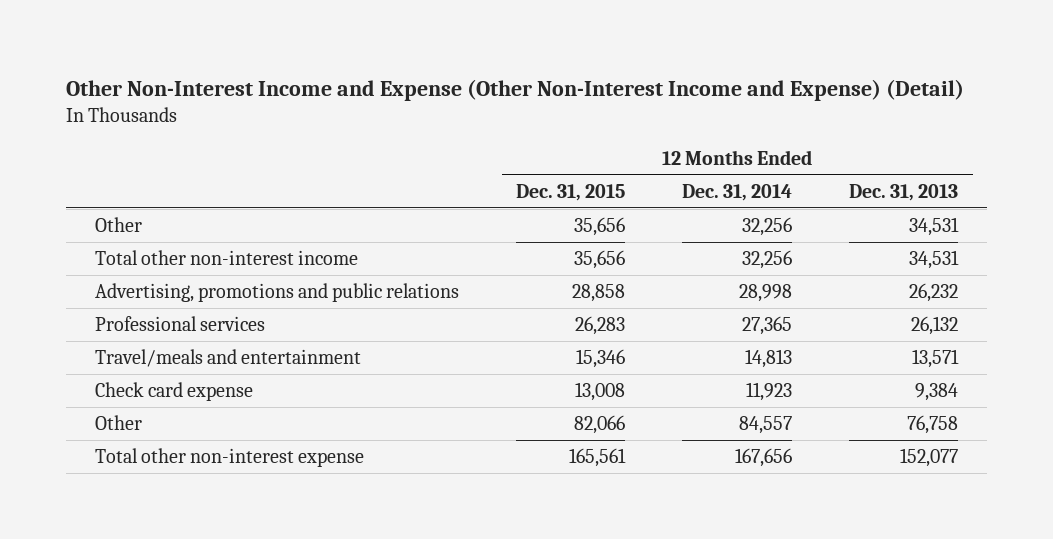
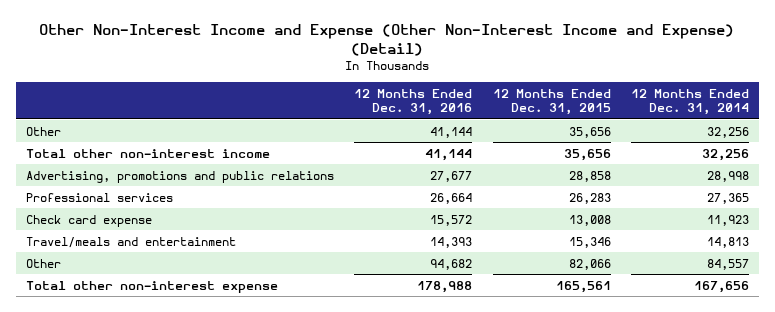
[849,183,959,201] Dec. 31, 2013 -> none
none -> [354,88,473,116] 12 Months Ended Dec. 31, 2016
[94,349,361,368] Travel/meals and entertainment -> [26,236,237,248] Travel/meals and entertainment

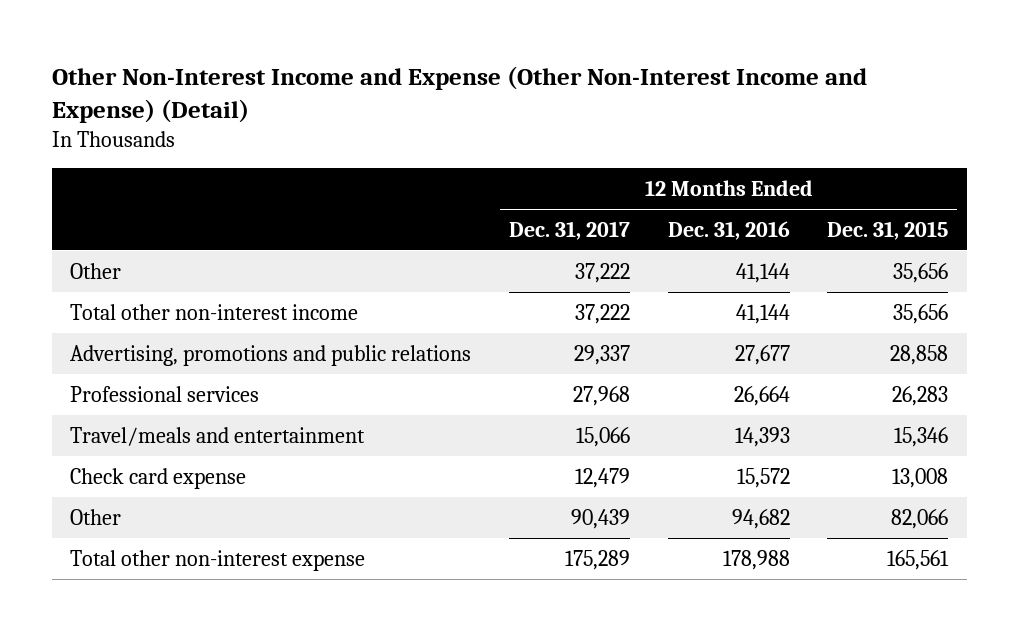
[630,88,749,116] 12 Months Ended Dec. 31, 2014 -> none
none -> [508,220,630,240] Dec. 31, 2017
[26,214,153,227] Check card expense -> [70,467,247,489] Check card expense

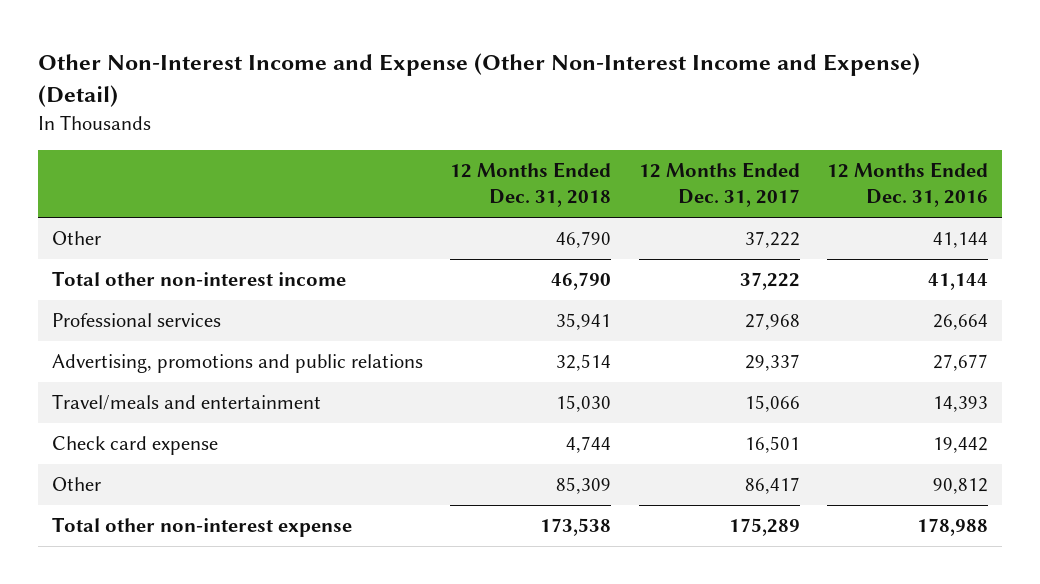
[827,220,949,240] Dec. 31, 2015 -> none
none -> [450,162,612,208] 12 Months Ended Dec. 31, 2018
[70,344,472,366] Advertising, promotions and public relations -> [52,353,424,373] Advertising, promotions and public relations
[574,467,630,488] 12,479 -> [744,435,800,453] 16,501
[736,467,790,488] 15,572 -> [933,436,989,453] 19,442
[570,508,630,529] 90,439 -> [744,476,800,494] 86,417
[731,508,790,529] 94,682 -> [933,477,989,494] 90,812

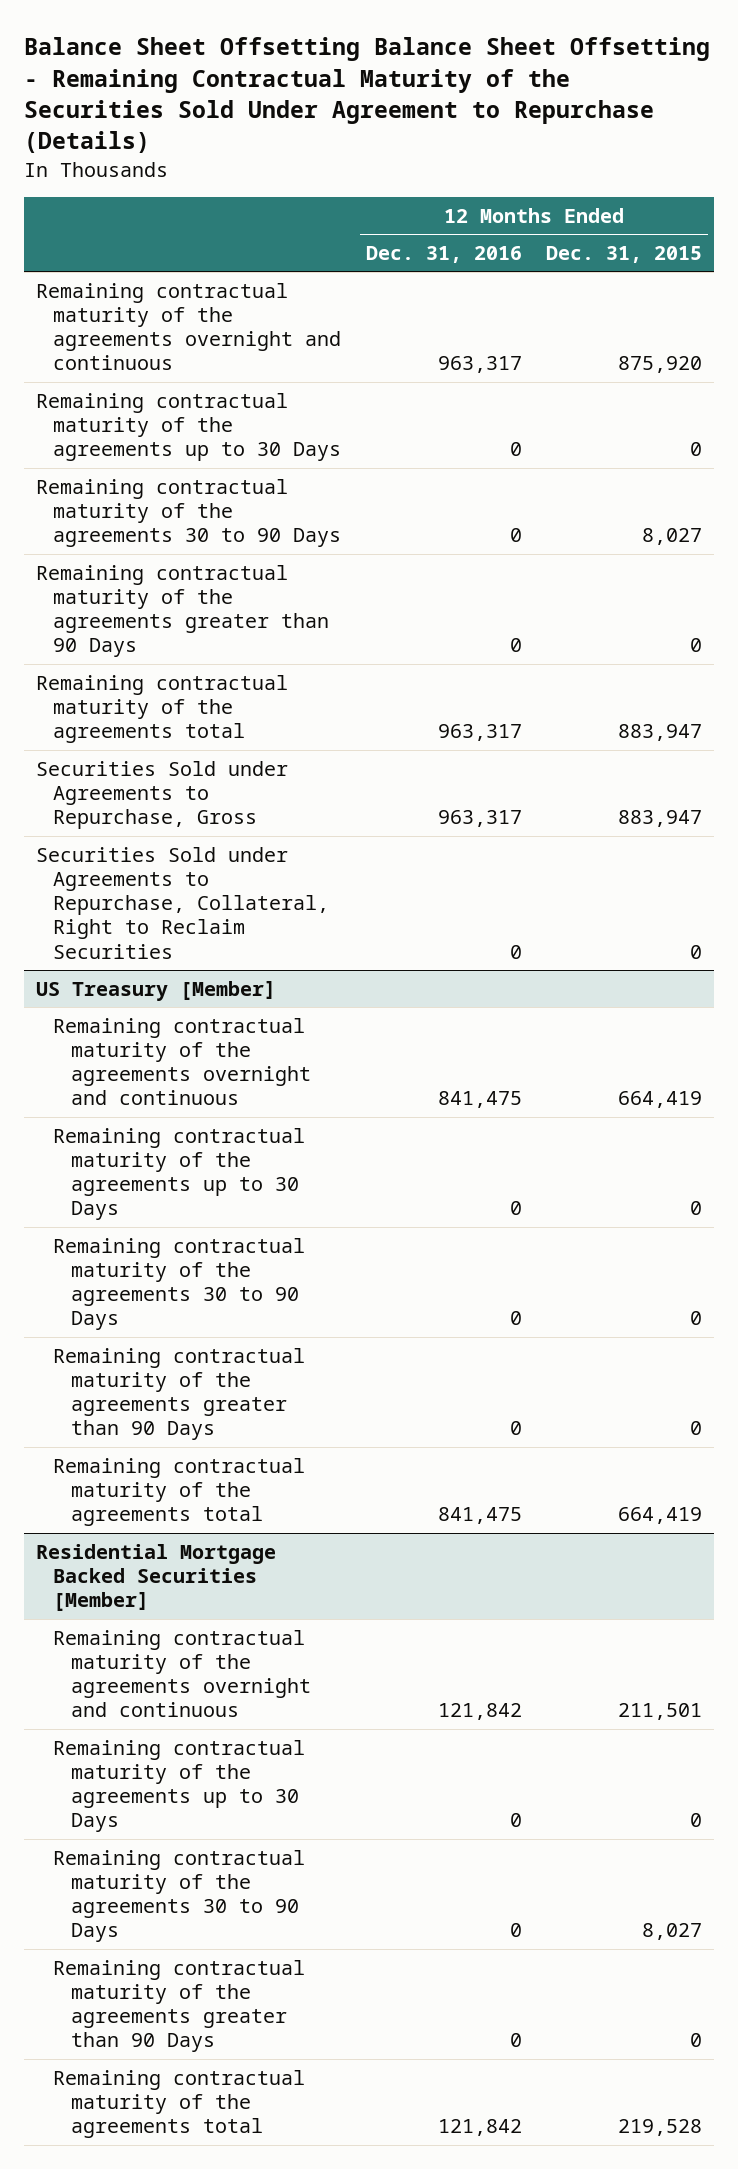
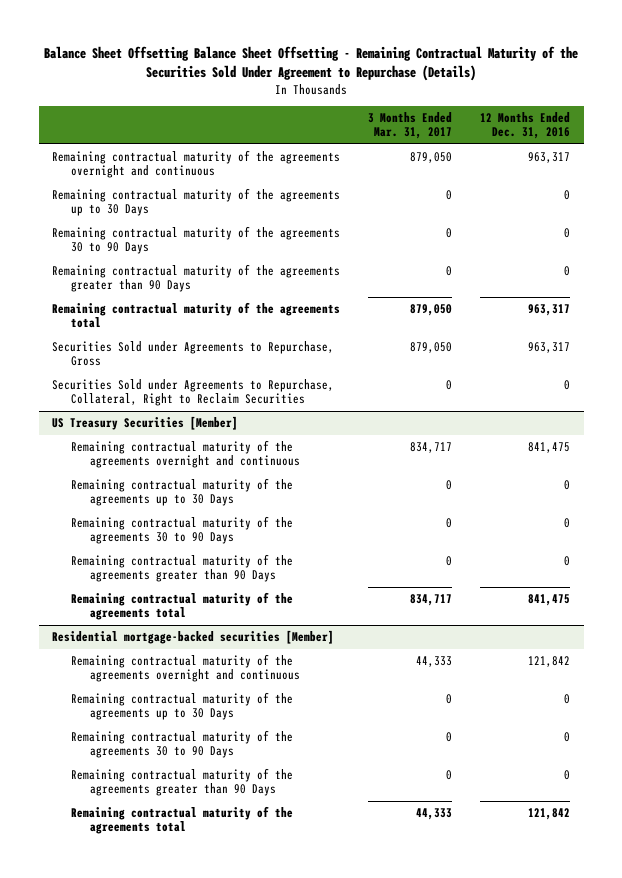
[545,245,702,263] Dec. 31, 2015 -> none
none -> [368,112,453,140] 3 Months Ended Mar. 31, 2017
[36,980,277,1001] US Treasury [Member] -> [52,416,239,431] US Treasury Securities [Member]
[36,1543,277,1612] Residential Mortgage Backed Securities [Member] -> [52,630,335,645] Residential mortgage-backed securities [Member]

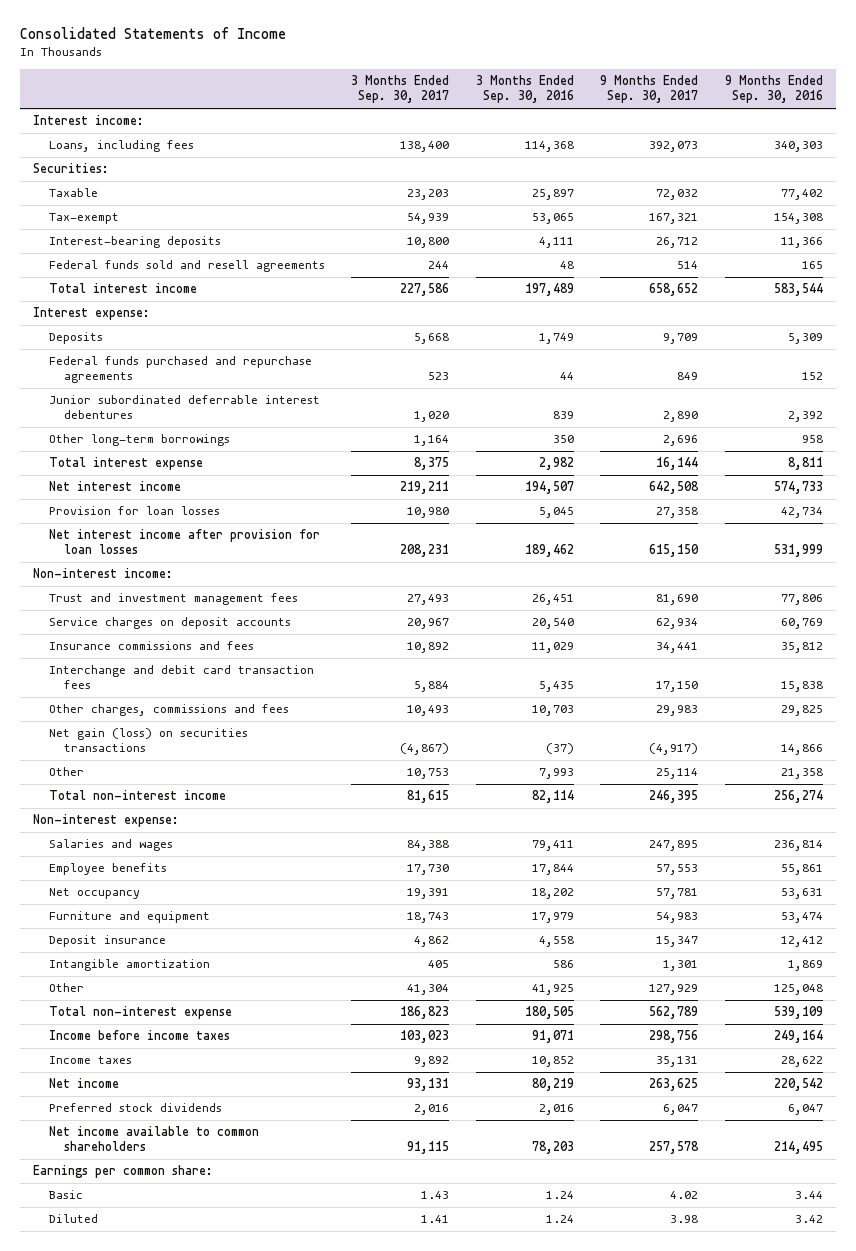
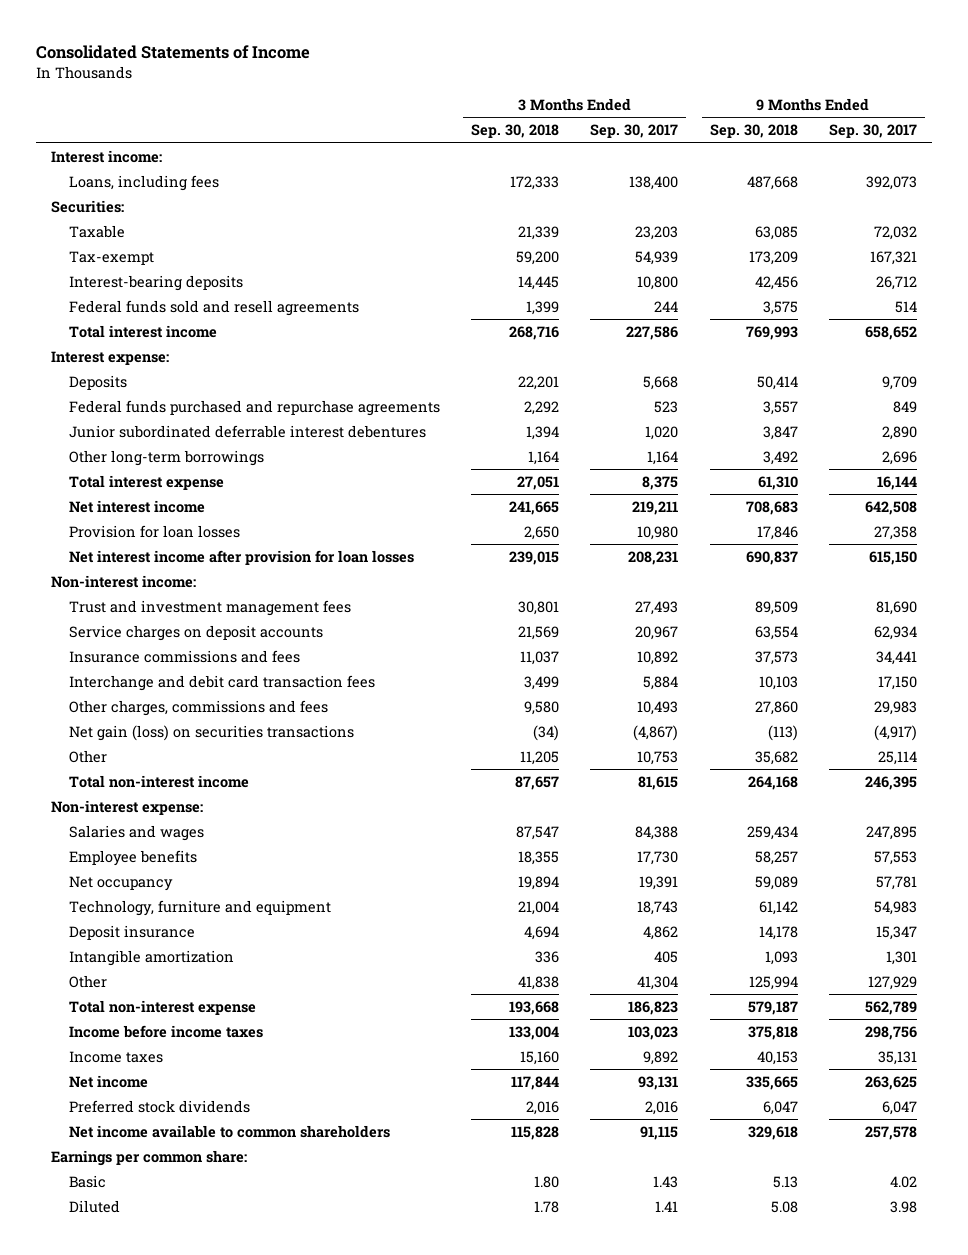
[475,75,574,104] 3 Months Ended Sep. 30, 2016 -> none
[724,75,823,104] 9 Months Ended Sep. 30, 2016 -> none
none -> [471,124,560,139] Sep. 30, 2018
none -> [709,124,798,139] Sep. 30, 2018
[48,911,210,924] Furniture and equipment -> [68,899,331,916] Technology, furniture and equipment

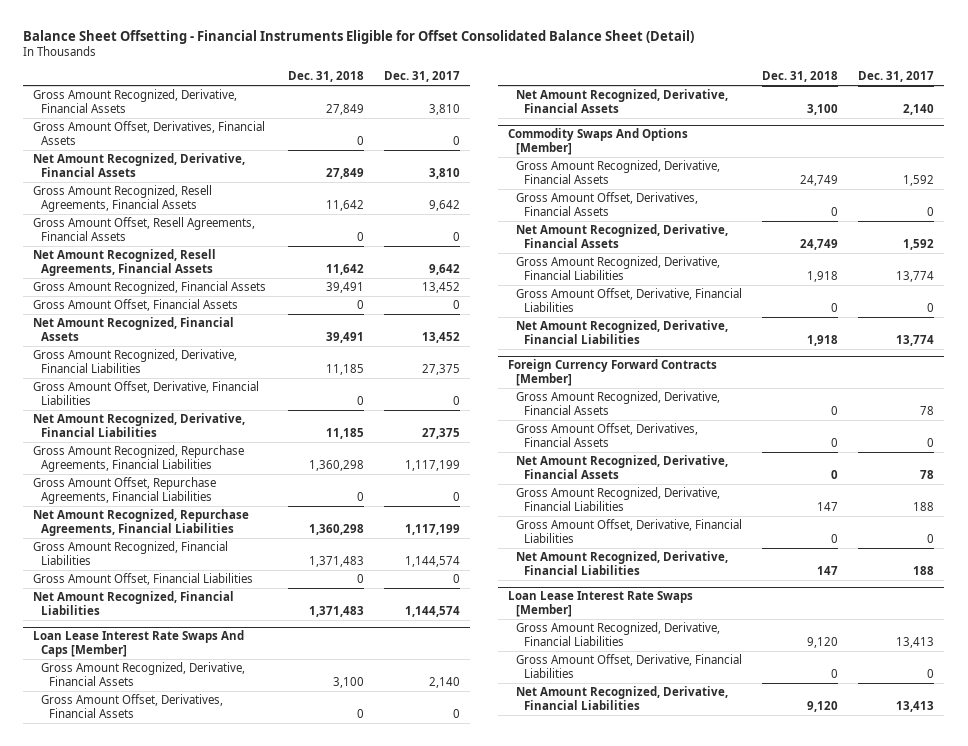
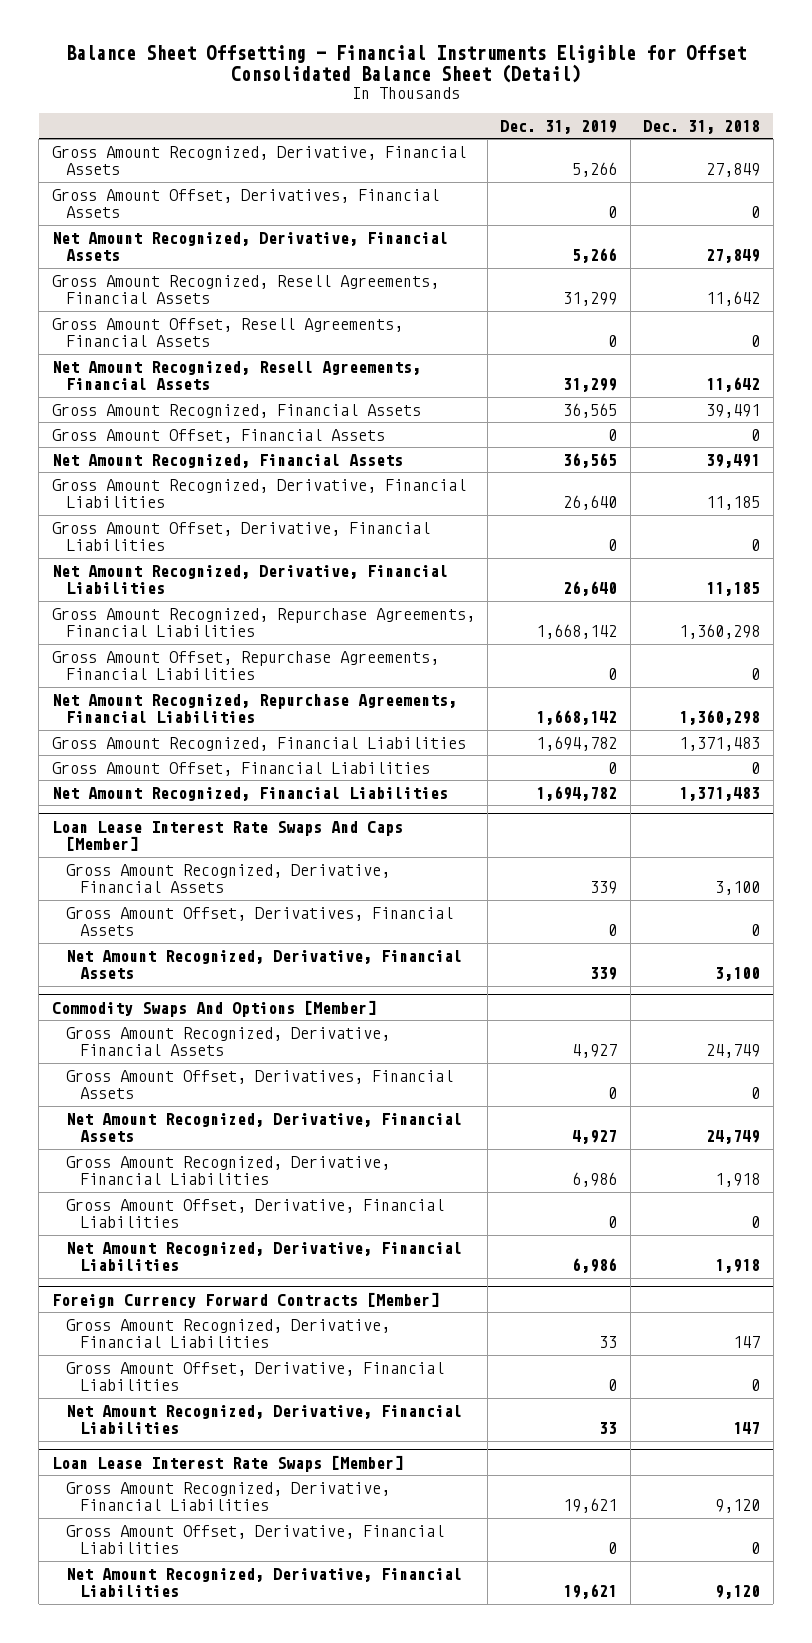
[383,71,460,83] Dec. 31, 2017 -> none
none -> [500,119,618,134] Dec. 31, 2019
[516,390,721,416] Gross Amount Recognized, Derivative, Financial Assets -> none
[516,422,699,448] Gross Amount Offset, Derivatives, Financial Assets -> none
[516,454,729,480] Net Amount Recognized, Derivative, Financial Assets -> none

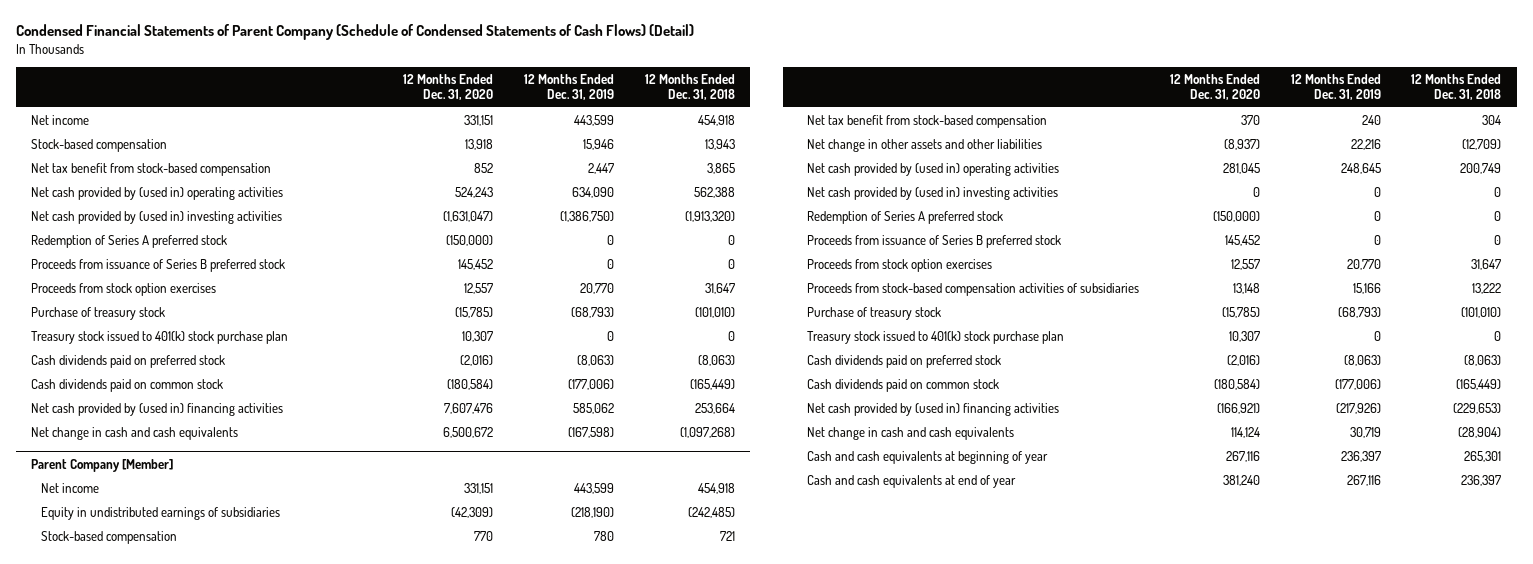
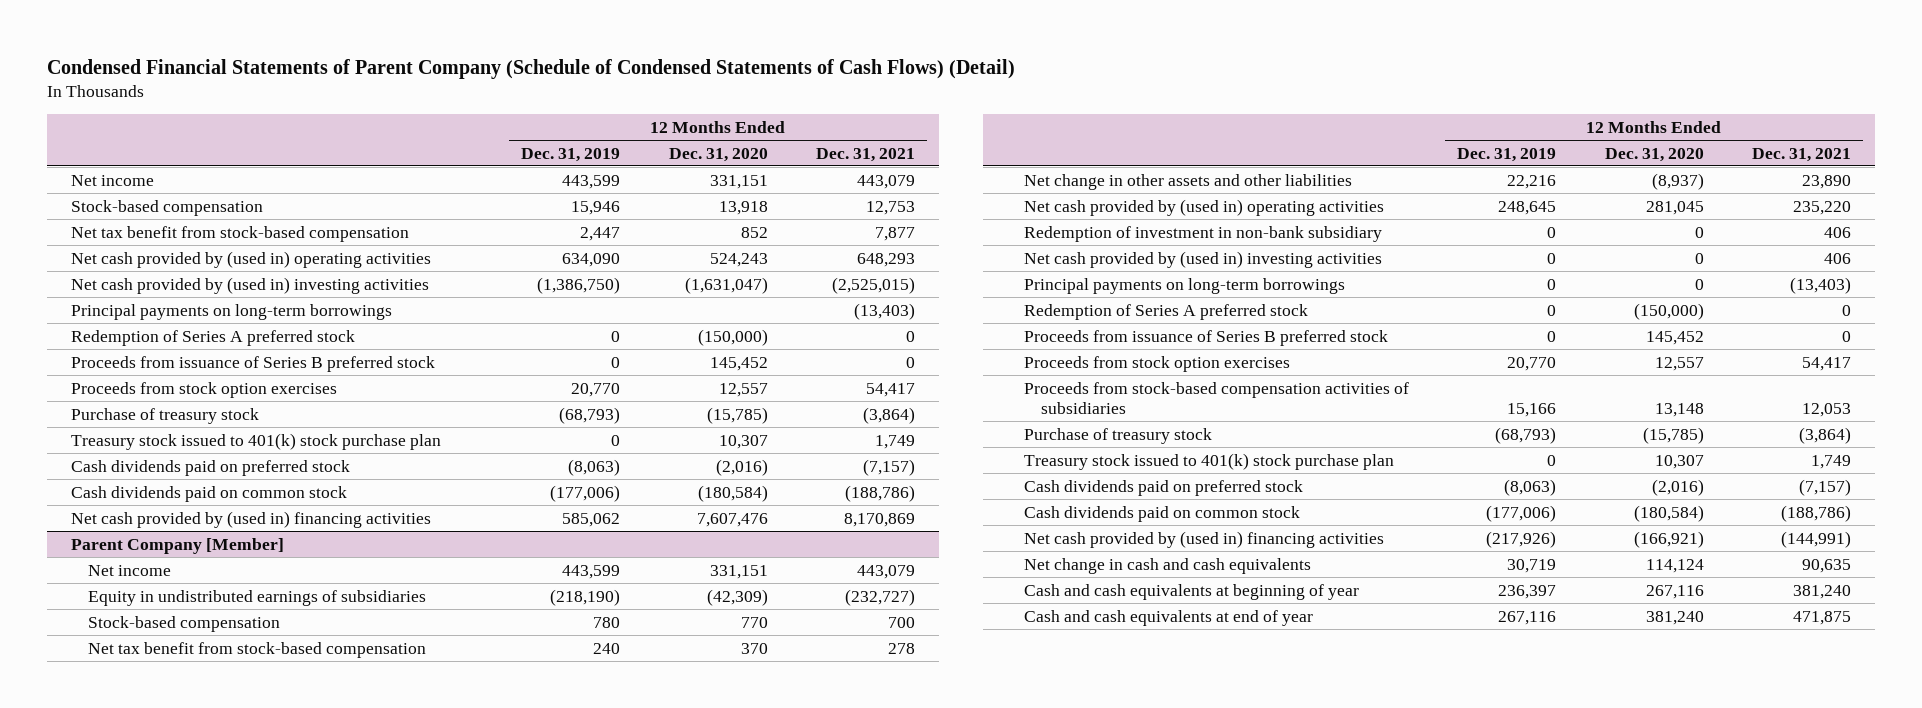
[644,73,735,101] 12 Months Ended Dec. 31, 2018 -> none
none -> [816,147,916,162] Dec. 31, 2021
none -> [70,303,392,320] Principal payments on long-term borrowings
[31,426,239,440] Net change in cash and cash equivalents -> none
none -> [1024,225,1383,242] Redemption of investment in non-bank subsidiary
none -> [1024,277,1346,294] Principal payments on long-term borrowings

